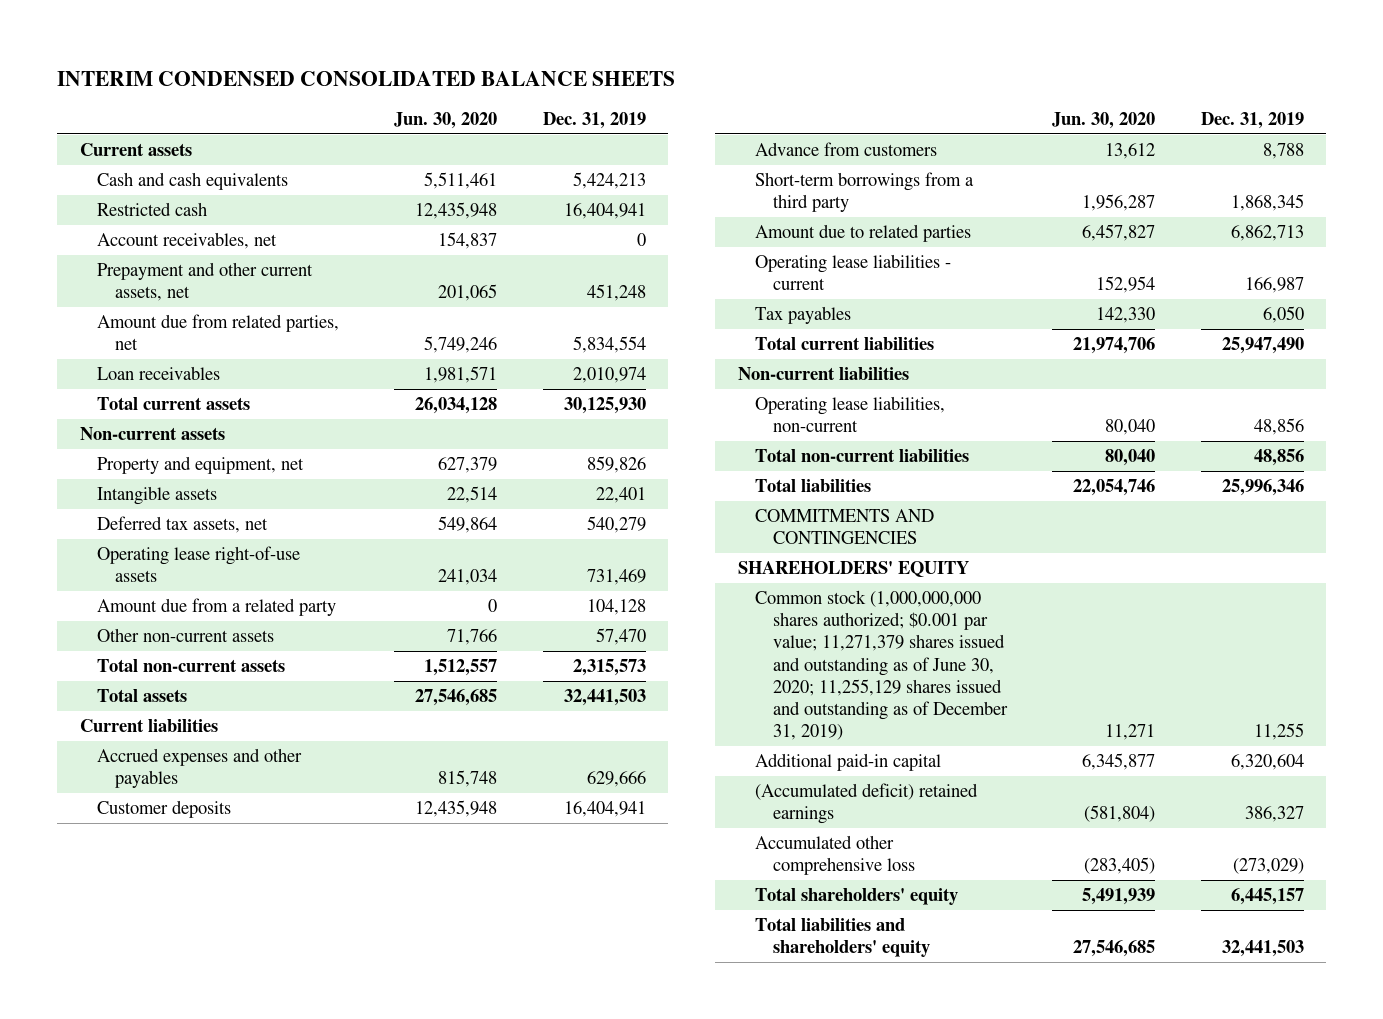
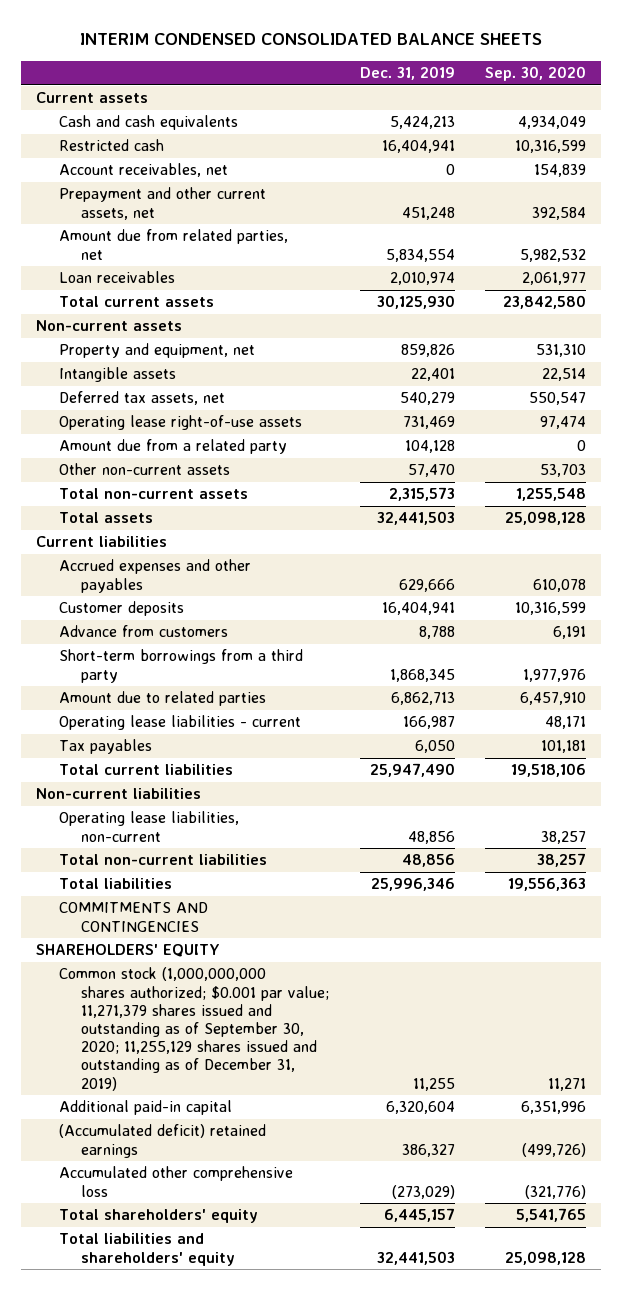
[394,112,498,130] Jun. 30, 2020 -> none
none -> [484,66,586,82] Sep. 30, 2020
[755,589,1009,741] Common stock (1,000,000,000 shares authorized; $0.001 par value; 11,271,379 shares issued and outstanding as of June 30, 2020; 11,255,129 shares issued and outstanding as of December 31, 2019) -> [58,967,330,1091] Common stock (1,000,000,000 shares authorized; $0.001 par value; 11,271,379 shares issued and outstanding as of September 30, 2020; 11,255,129 shares issued and outstanding as of December 31, 2019)

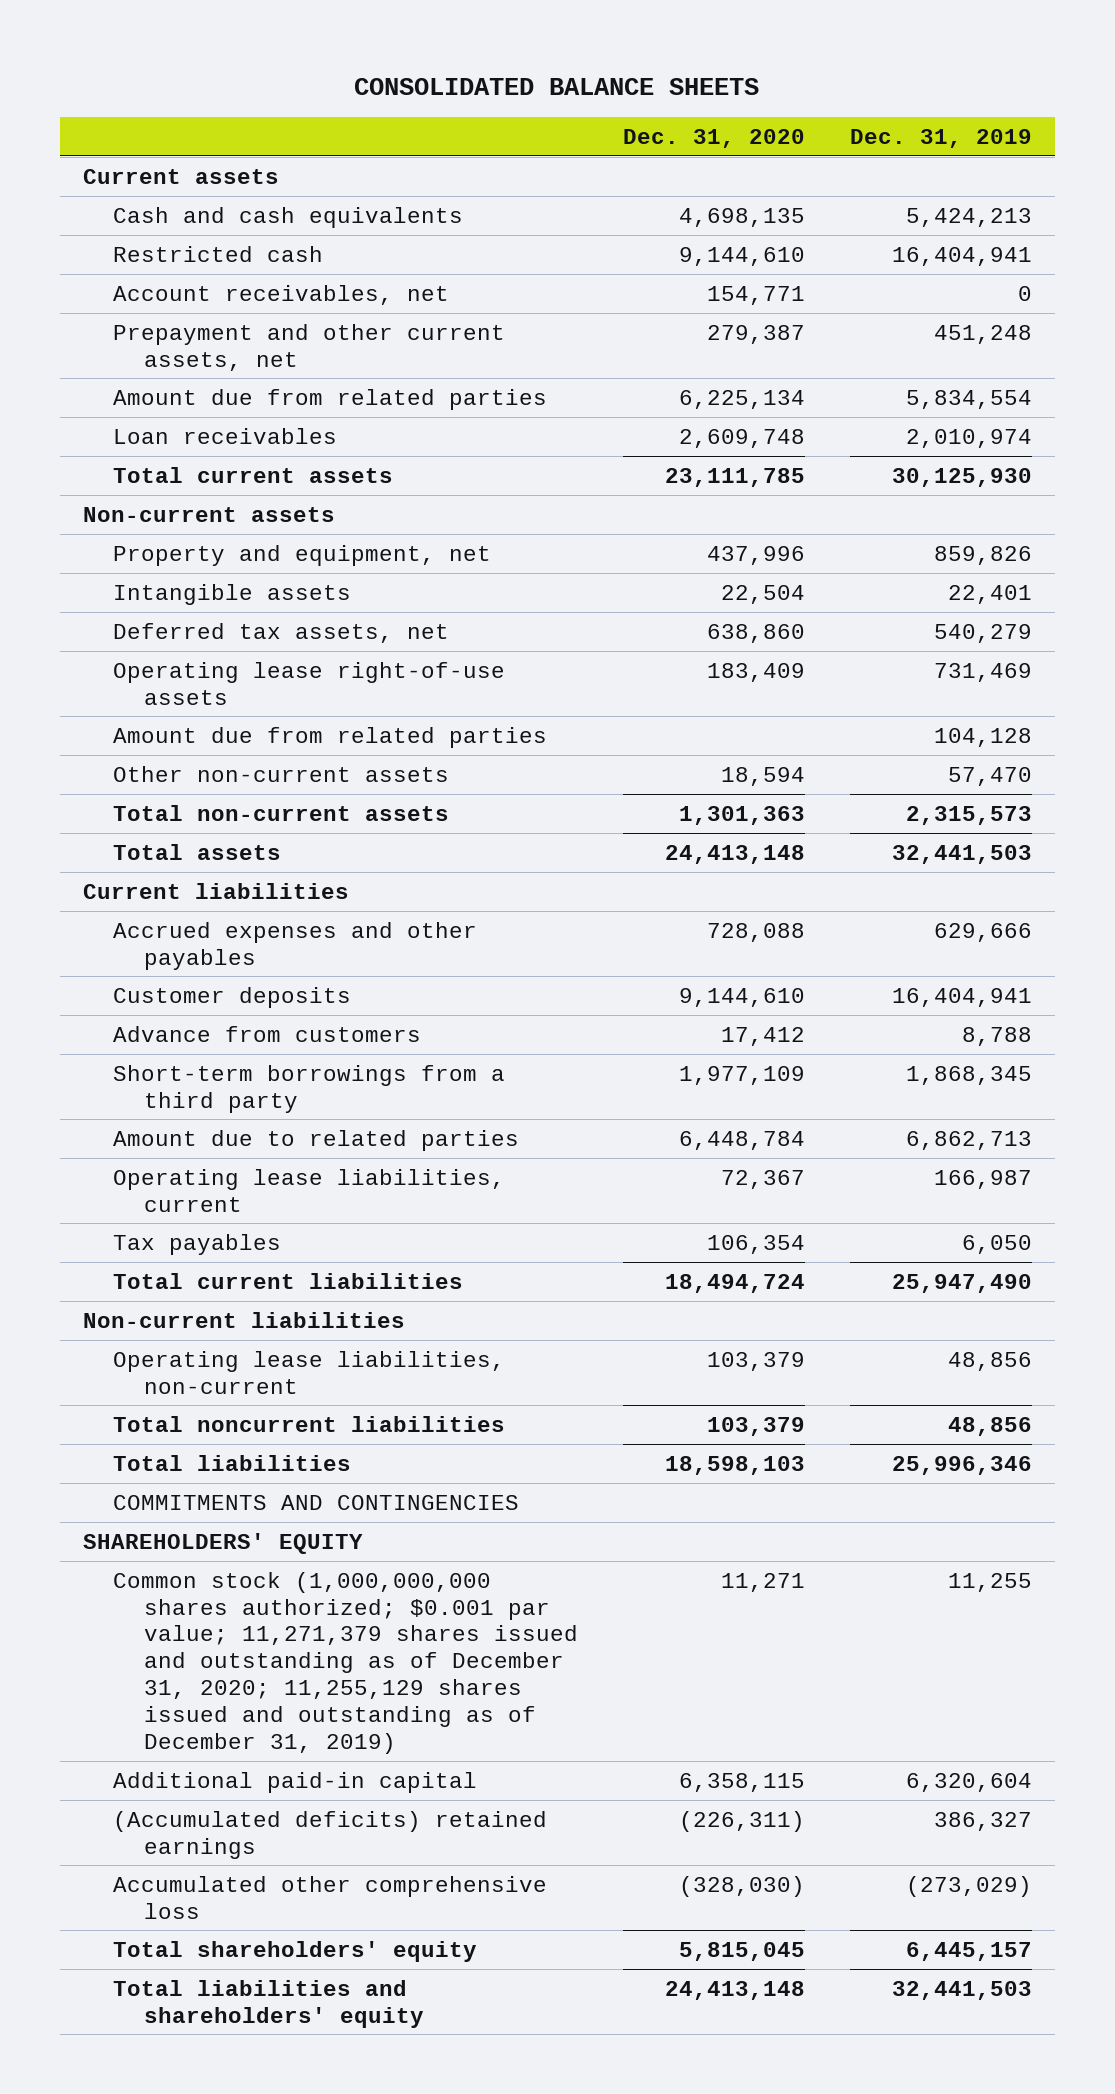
[79,33,542,46] INTERIM CONDENSED CONSOLIDATED BALANCE SHEETS -> [354,77,760,95] CONSOLIDATED BALANCE SHEETS
[484,66,586,82] Sep. 30, 2020 -> none
none -> [623,128,806,148] Dec. 31, 2020
[58,229,288,260] Amount due from related parties, net -> [113,388,548,410] Amount due from related parties
[58,439,287,455] Amount due from a related party -> [113,726,548,748] Amount due from related parties
[58,715,301,731] Operating lease liabilities - current -> [113,1168,506,1212] Operating lease liabilities, current
[58,854,267,866] Total non-current liabilities -> [113,1415,506,1432] Total noncurrent liabilities
[58,967,330,1091] Common stock (1,000,000,000 shares authorized; $0.001 par value; 11,271,379 shares issued and outstanding as of September 30, 2020; 11,255,129 shares issued and outstanding as of December 31, 2019) -> [113,1571,579,1754] Common stock (1,000,000,000 shares authorized; $0.001 par value; 11,271,379 shares issued and outstanding as of December 31, 2020; 11,255,129 shares issued and outstanding as of December 31, 2019)
[58,1124,266,1158] (Accumulated deficit) retained earnings -> [113,1810,548,1859] (Accumulated deficits) retained earnings

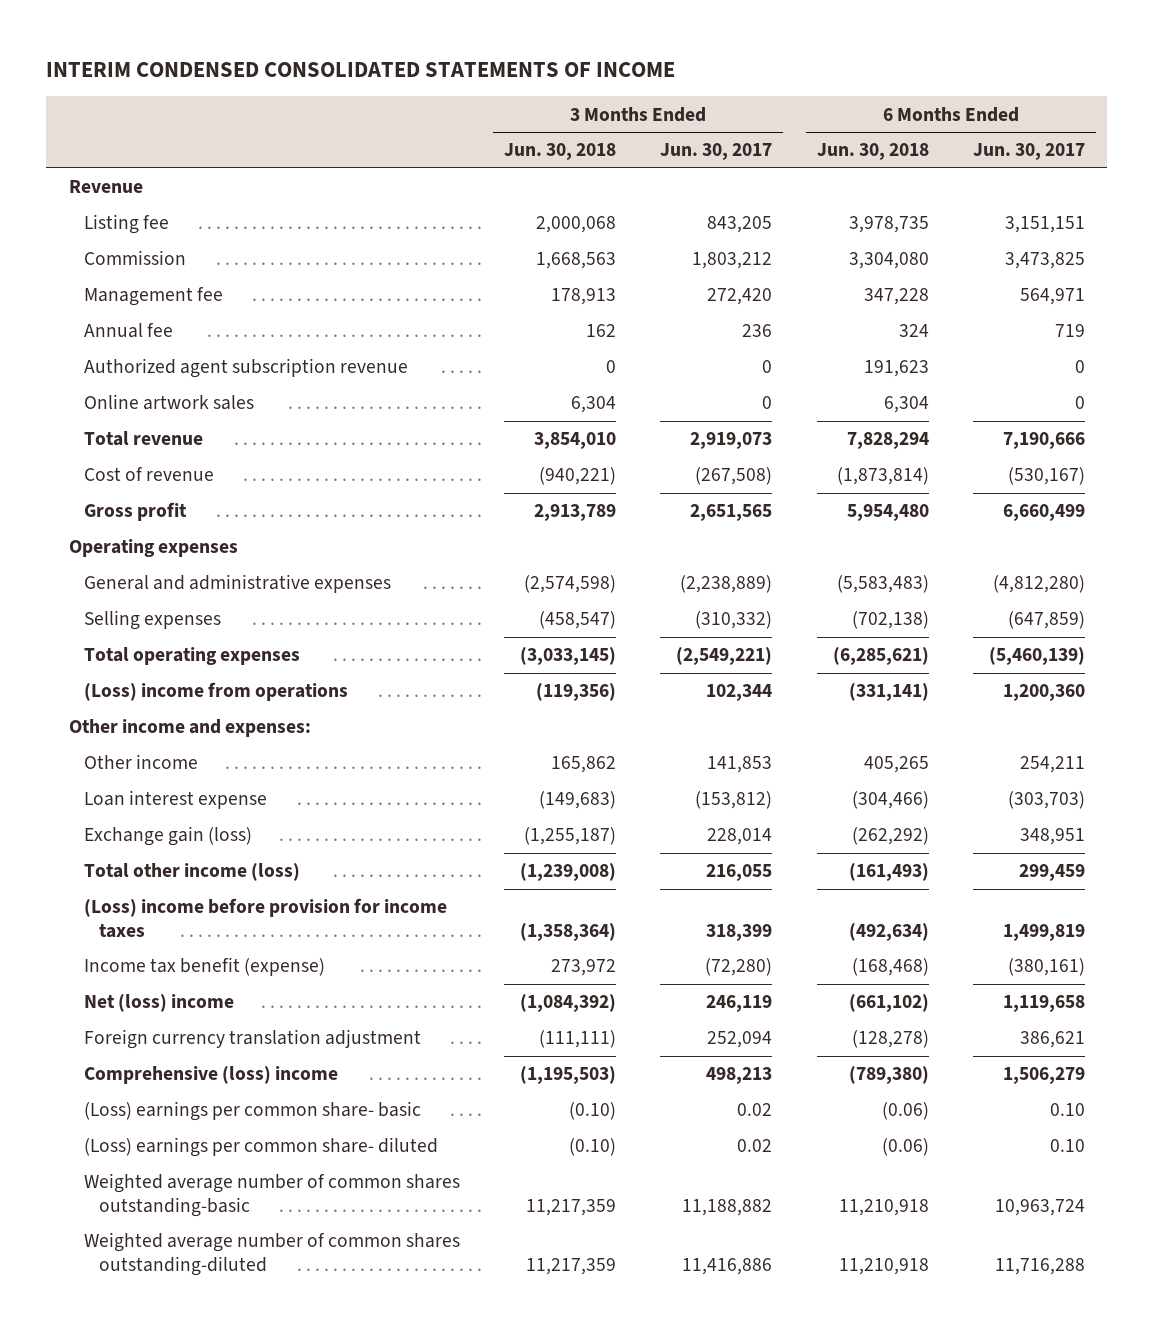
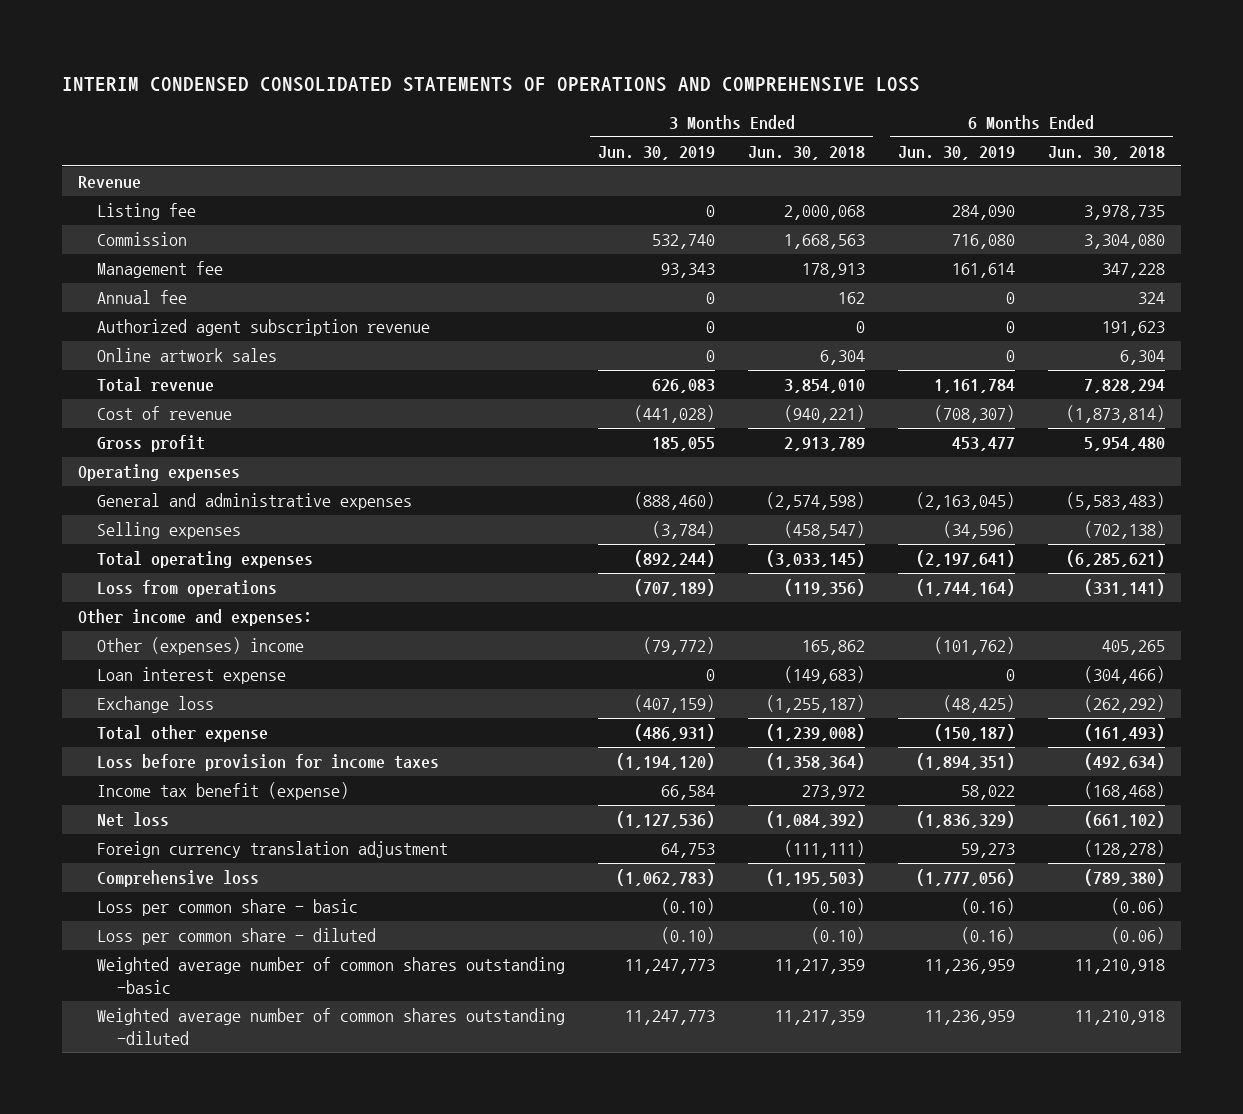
[46,61,676,77] INTERIM CONDENSED CONSOLIDATED STATEMENTS OF INCOME -> [61,76,920,92] INTERIM CONDENSED CONSOLIDATED STATEMENTS OF OPERATIONS AND COMPREHENSIVE LOSS
[660,143,773,161] Jun. 30, 2017 -> none
[973,143,1086,161] Jun. 30, 2017 -> none
none -> [598,146,716,161] Jun. 30, 2019
none -> [897,146,1015,161] Jun. 30, 2019
[83,682,348,702] (Loss) income from operations -> [97,580,278,598] Loss from operations
[83,754,198,770] Other income -> [97,637,305,656] Other (expenses) income
[83,826,252,847] Exchange gain (loss) -> [97,696,215,714] Exchange loss
[83,863,300,882] Total other income (loss) -> [97,725,269,743] Total other expense
[83,898,447,939] (Loss) income before provision for income taxes -> [97,754,440,772] Loss before provision for income taxes
[83,994,234,1013] Net (loss) income -> [97,812,170,828] Net loss
[83,1066,338,1085] Comprehensive (loss) income -> [97,870,260,888] Comprehensive loss
[83,1101,421,1122] (Loss) earnings per common share- basic -> [97,899,359,917] Loss per common share - basic
[83,1137,438,1158] (Loss) earnings per common share- diluted -> [97,928,377,946] Loss per common share - diluted
[83,1173,460,1218] Weighted average number of common shares outstanding-basic -> [97,957,566,994] Weighted average number of common shares outstanding -basic
[83,1232,460,1277] Weighted average number of common shares outstanding-diluted -> [97,1008,566,1045] Weighted average number of common shares outstanding -diluted

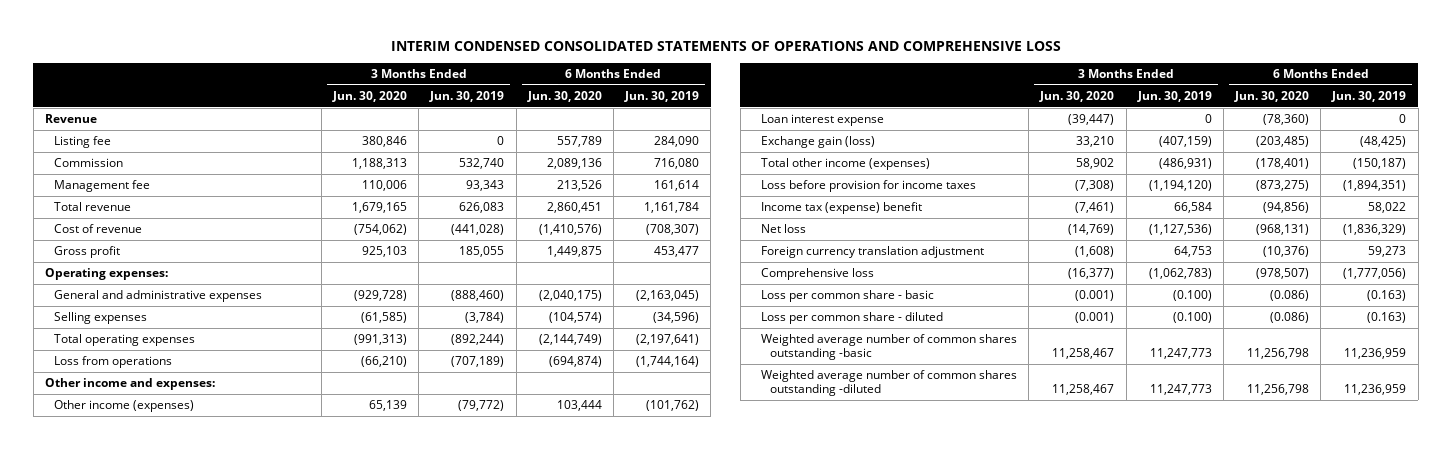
[748,146,866,161] Jun. 30, 2018 -> none
[1047,146,1165,161] Jun. 30, 2018 -> none
none -> [332,91,408,103] Jun. 30, 2020
none -> [526,91,602,103] Jun. 30, 2020
[97,290,188,305] Annual fee -> none
[97,319,431,337] Authorized agent subscription revenue -> none
[97,348,278,363] Online artwork sales -> none
[78,464,241,482] Operating expenses -> [44,268,168,281] Operating expenses:
[97,637,305,656] Other (expenses) income -> [53,400,194,413] Other income (expenses)
[97,696,215,714] Exchange loss -> [760,136,875,149] Exchange gain (loss)
[97,725,269,743] Total other expense -> [760,158,930,171] Total other income (expenses)
[97,782,350,801] Income tax benefit (expense) -> [760,202,922,215] Income tax (expense) benefit
[661,898,716,916] (0.10) -> [1172,290,1212,302] (0.100)
[960,898,1015,916] (0.16) -> [1367,290,1407,302] (0.163)
[661,927,716,945] (0.10) -> [1172,312,1212,324] (0.100)
[960,927,1015,945] (0.16) -> [1367,312,1407,324] (0.163)

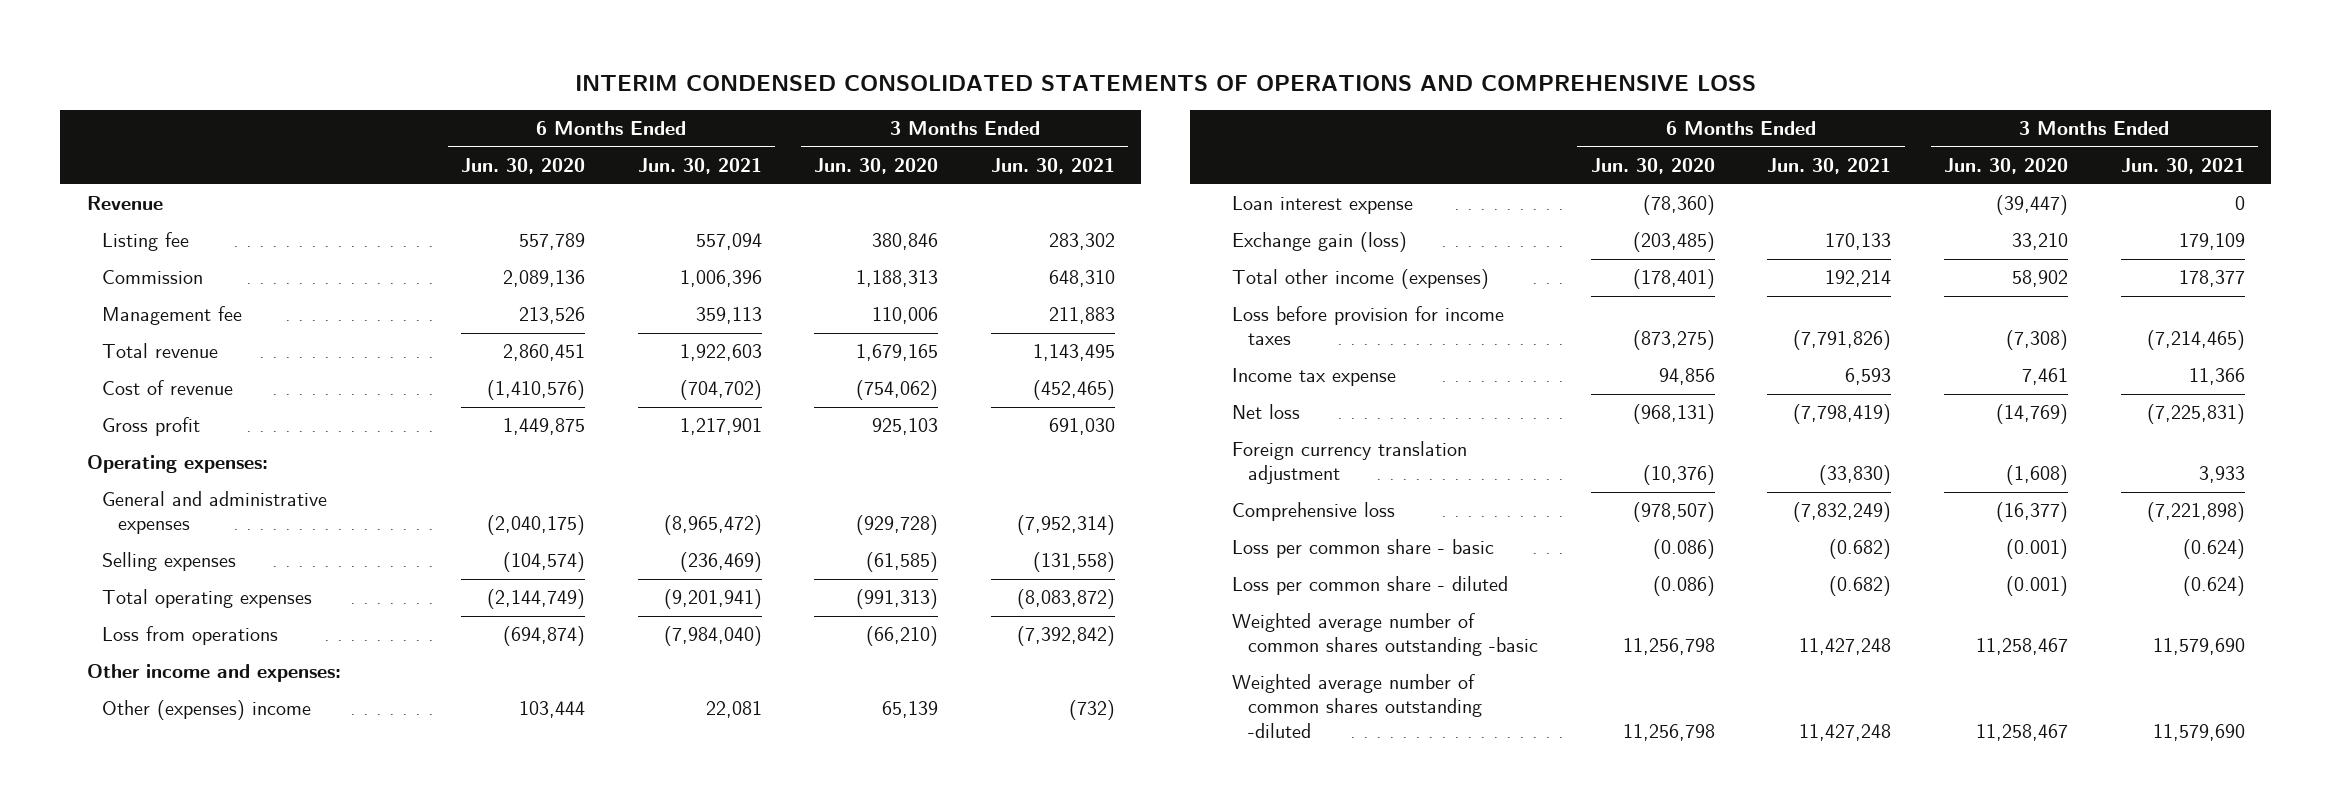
[429,91,505,103] Jun. 30, 2019 -> none
[624,91,700,103] Jun. 30, 2019 -> none
none -> [637,157,762,174] Jun. 30, 2021
none -> [991,157,1116,174] Jun. 30, 2021
[53,400,194,413] Other income (expenses) -> [102,700,312,721] Other (expenses) income
[760,202,922,215] Income tax (expense) benefit -> [1232,368,1397,387] Income tax expense
[1075,202,1115,214] (7,461) -> [2022,368,2069,386] 7,461
[1263,202,1310,214] (94,856) -> [1658,368,1715,386] 94,856

